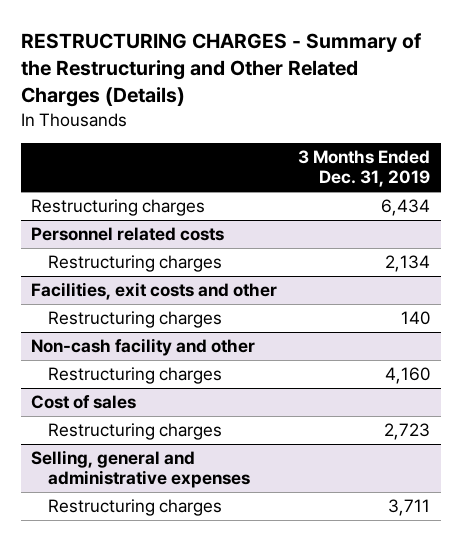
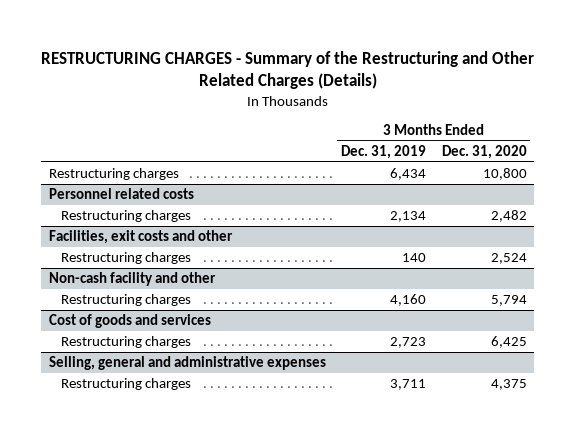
none -> [441,144,527,159] Dec. 31, 2020
[31,395,137,410] Cost of sales -> [48,314,211,329] Cost of goods and services

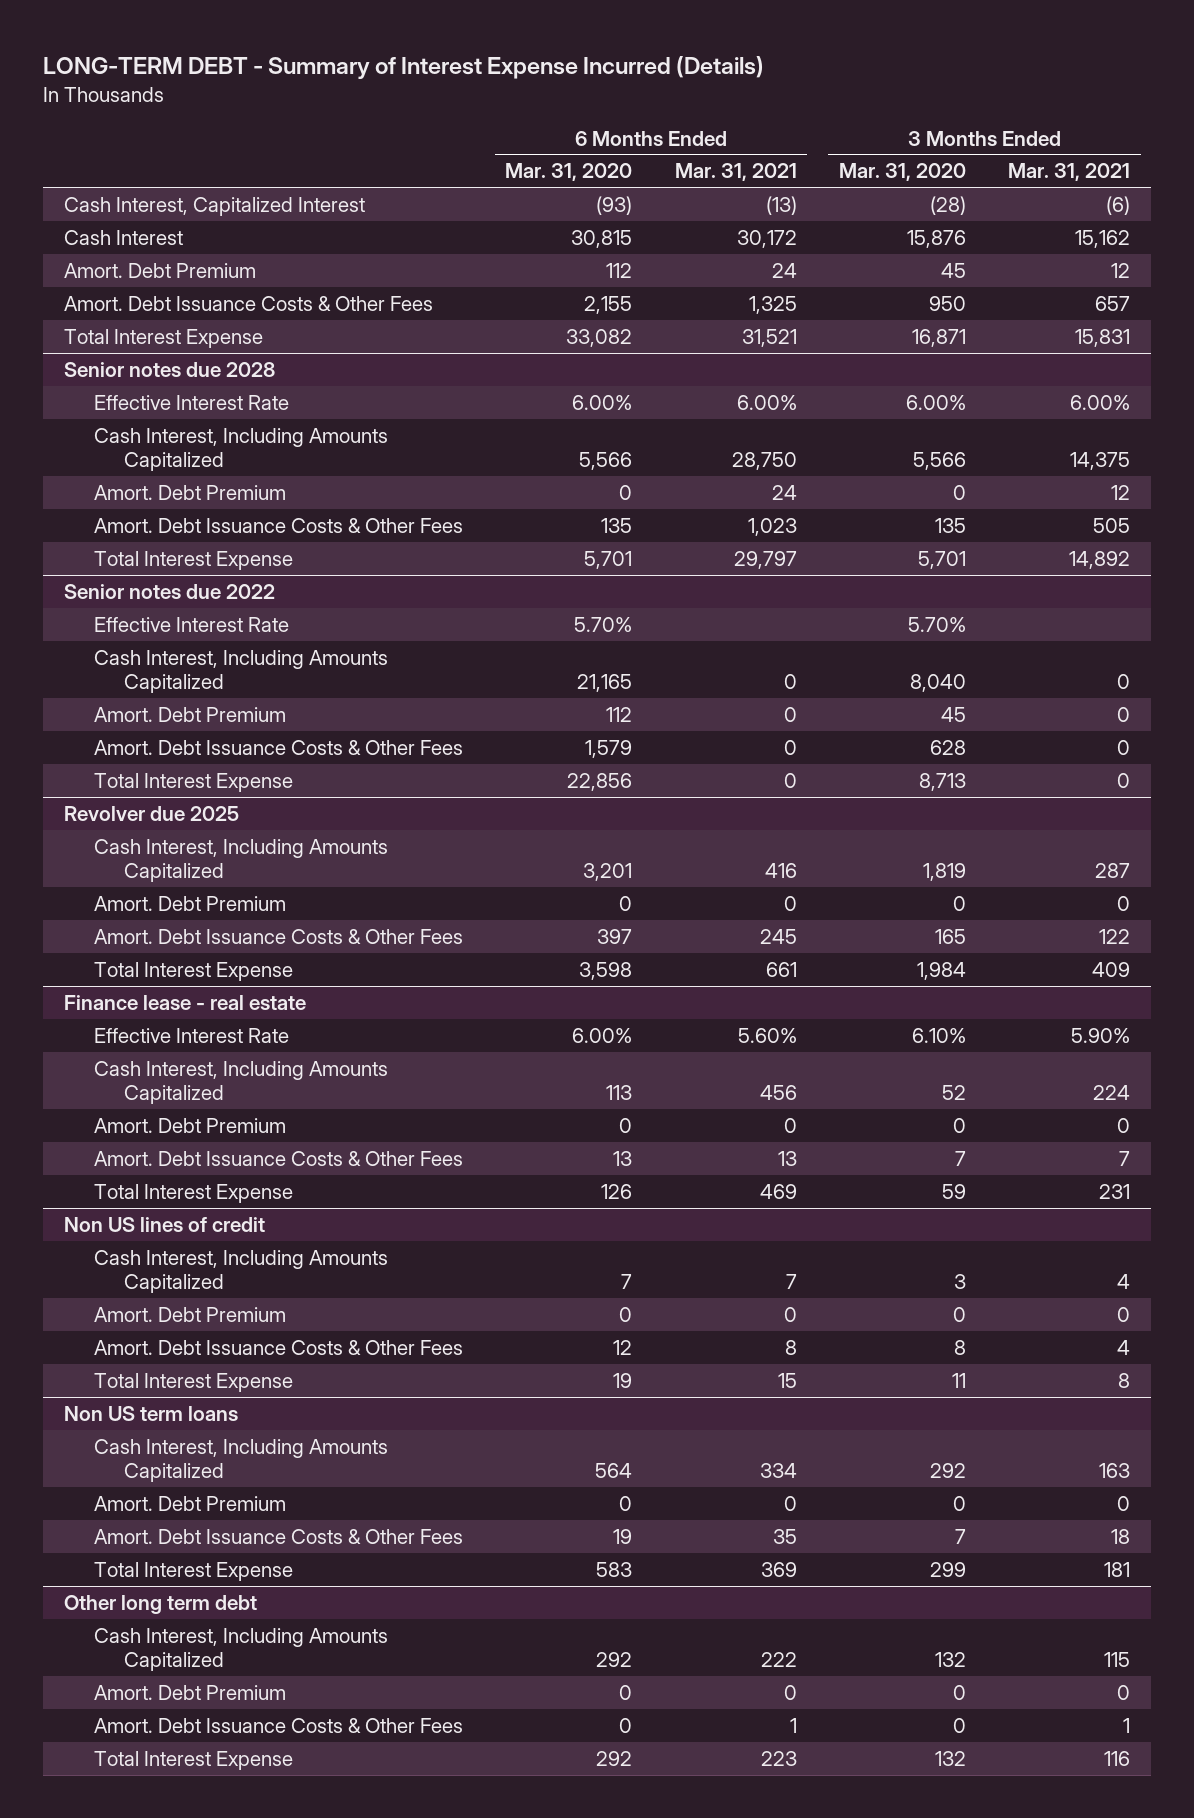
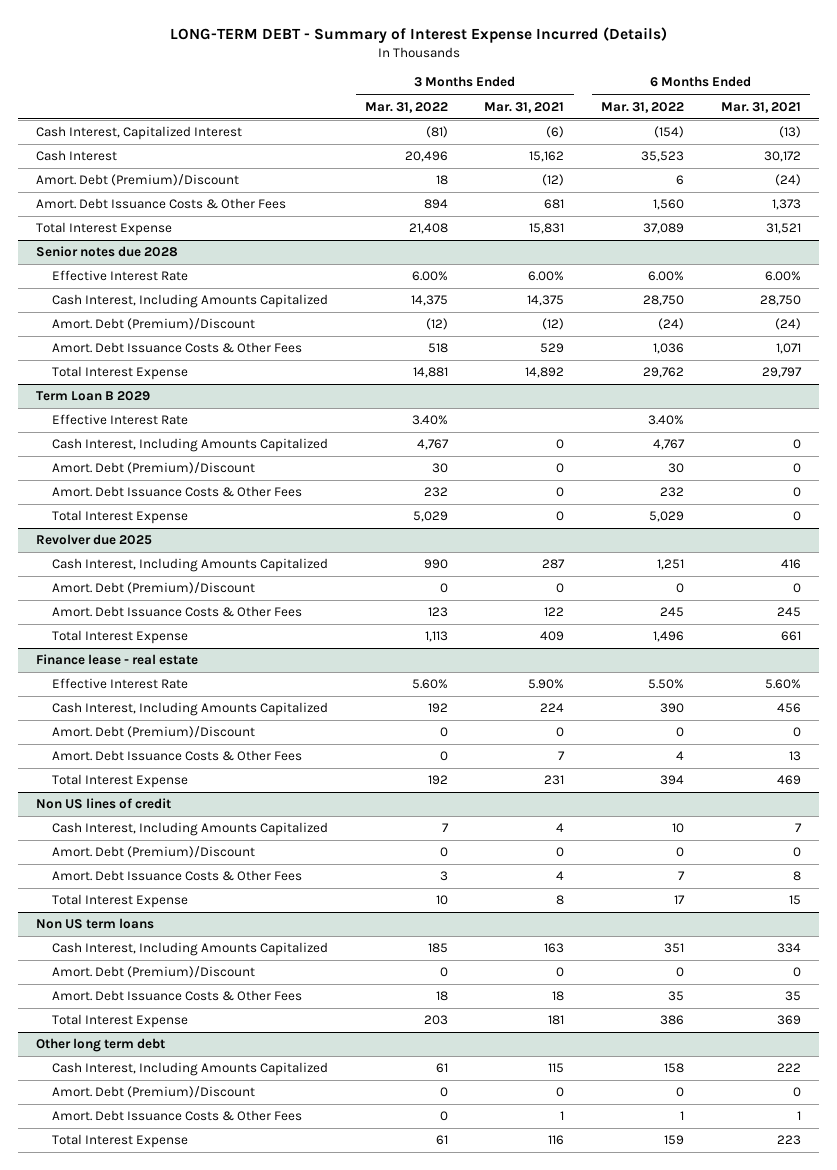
[505,163,633,182] Mar. 31, 2020 -> none
[838,163,966,182] Mar. 31, 2020 -> none
none -> [364,101,448,113] Mar. 31, 2022
none -> [601,101,685,113] Mar. 31, 2022
[63,262,256,278] Amort. Debt Premium -> [36,174,240,187] Amort. Debt (Premium)/Discount
[771,262,797,278] 24 -> [774,174,801,187] (24)
[1111,262,1131,278] 12 -> [542,174,565,187] (12)
[748,295,797,314] 1,325 -> [771,199,801,211] 1,373
[1095,295,1131,311] 657 -> [544,199,565,210] 681
[94,484,287,500] Amort. Debt Premium -> [52,318,256,331] Amort. Debt (Premium)/Discount
[771,484,797,500] 24 -> [774,318,801,331] (24)
[1111,484,1131,500] 12 -> [542,318,565,331] (12)
[747,517,797,536] 1,023 -> [775,343,801,355] 1,071
[1093,517,1131,533] 505 -> [540,343,565,354] 529
[63,583,275,599] Senior notes due 2022 -> none
none -> [36,391,151,402] Term Loan B 2029
[94,706,287,722] Amort. Debt Premium -> [52,462,256,475] Amort. Debt (Premium)/Discount
[94,895,287,911] Amort. Debt Premium -> [52,582,256,595] Amort. Debt (Premium)/Discount
[94,1117,287,1133] Amort. Debt Premium -> [52,726,256,739] Amort. Debt (Premium)/Discount
[94,1306,287,1322] Amort. Debt Premium -> [52,846,256,859] Amort. Debt (Premium)/Discount
[94,1495,287,1511] Amort. Debt Premium -> [52,966,256,979] Amort. Debt (Premium)/Discount
[94,1684,287,1700] Amort. Debt Premium -> [52,1086,256,1099] Amort. Debt (Premium)/Discount

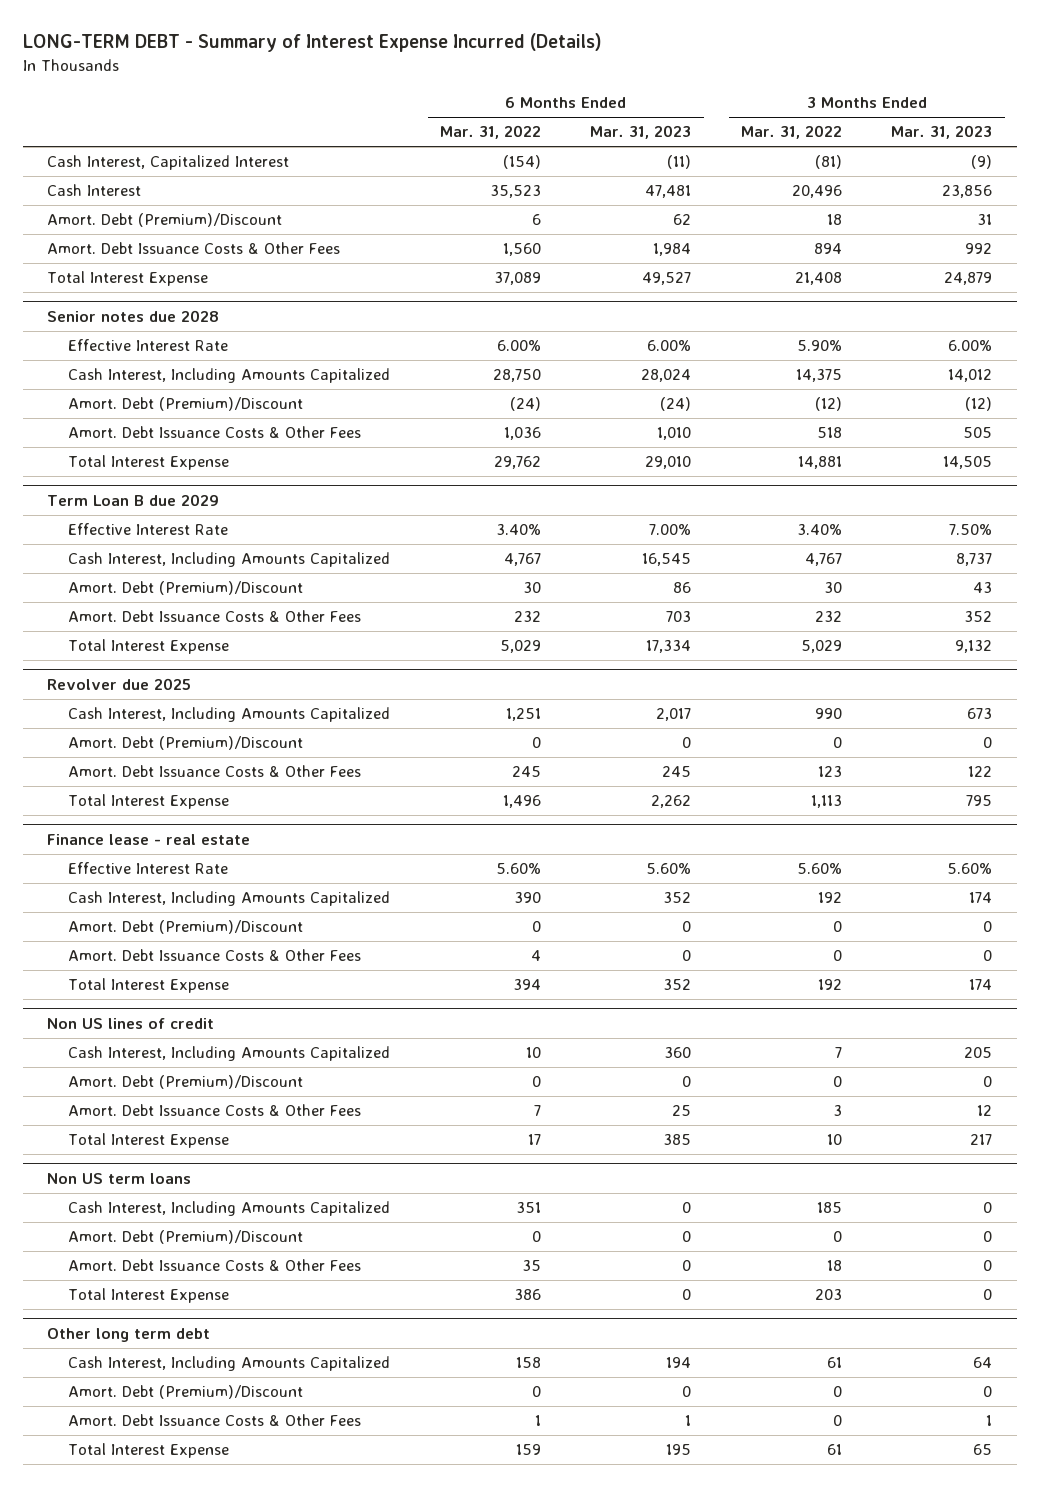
[484,101,565,113] Mar. 31, 2021 -> none
[720,101,801,113] Mar. 31, 2021 -> none
none -> [590,125,692,140] Mar. 31, 2023
none -> [891,125,993,140] Mar. 31, 2023
[411,271,448,282] 6.00% -> [796,340,842,352] 5.90%
[36,391,151,402] Term Loan B 2029 -> [47,494,220,507] Term Loan B due 2029
[648,679,685,690] 5.50% -> [495,863,541,875] 5.60%

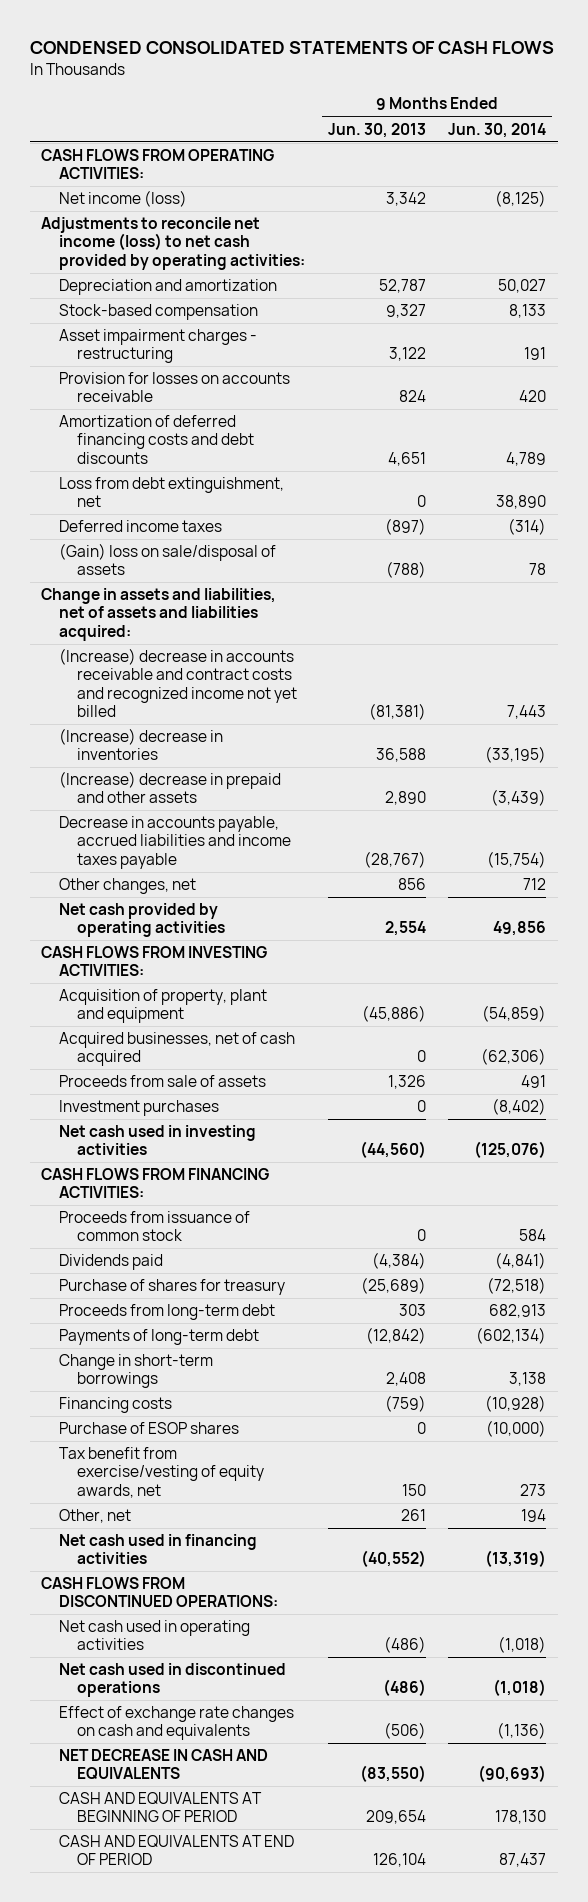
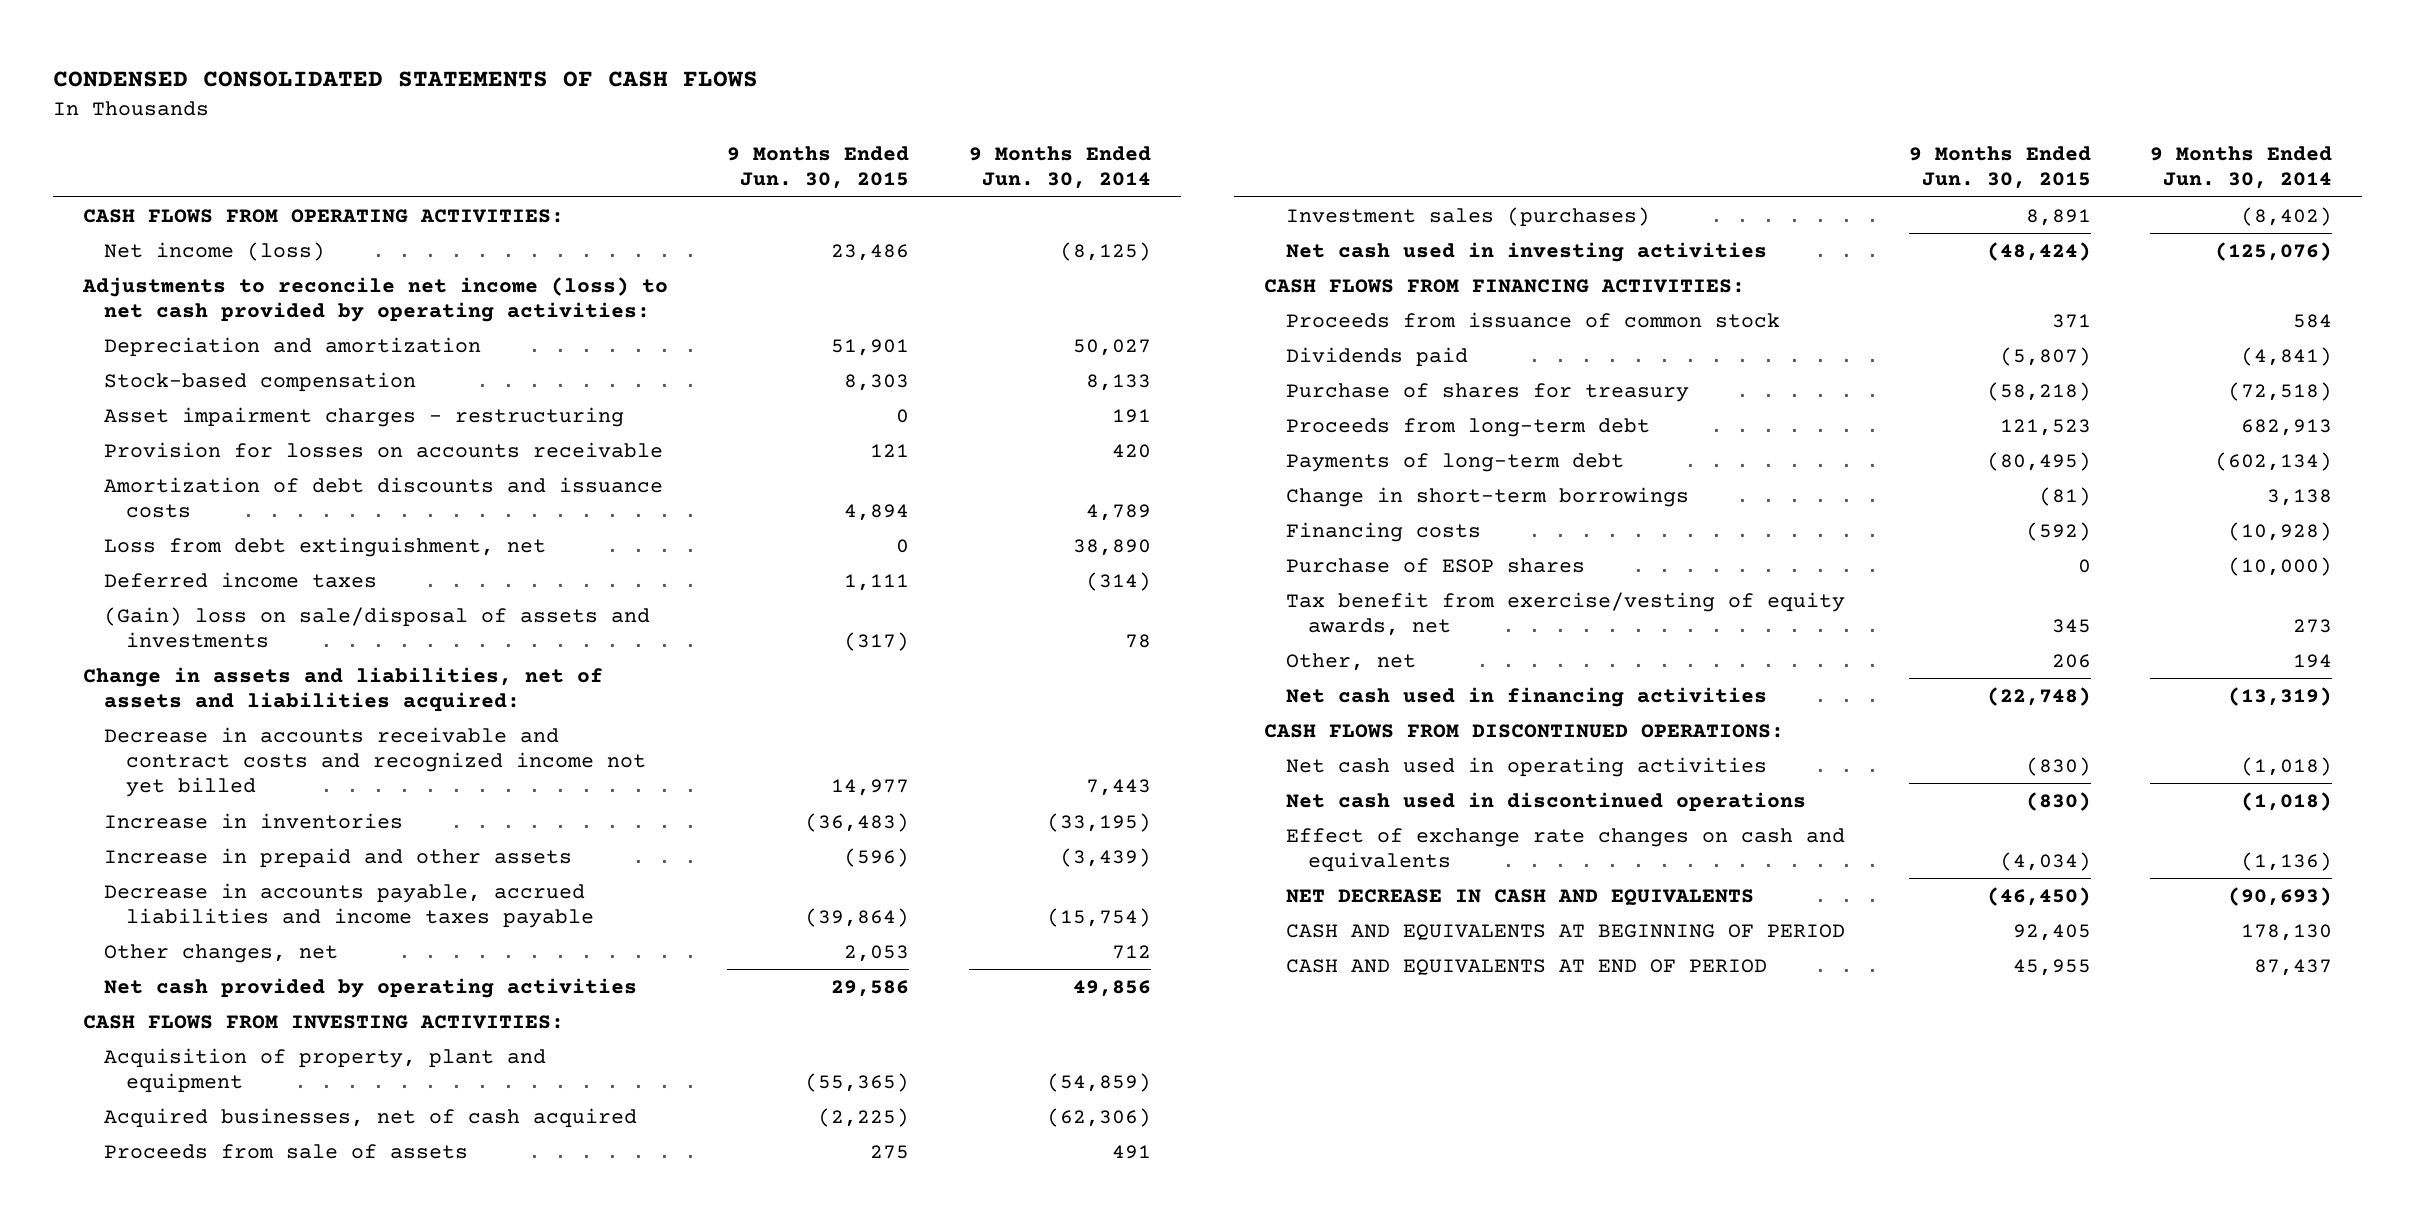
[327,122,426,138] Jun. 30, 2013 -> none
none -> [727,146,910,190] 9 Months Ended Jun. 30, 2015
[59,415,255,464] Amortization of deferred financing costs and debt discounts -> [104,476,664,518] Amortization of debt discounts and issuance costs
[59,543,277,576] (Gain) loss on sale/disposal of assets -> [104,606,651,648] (Gain) loss on sale/disposal of assets and investments
[59,648,298,717] (Increase) decrease in accounts receivable and contract costs and recognized income not yet billed -> [104,726,647,798] Decrease in accounts receivable and contract costs and recognized income not yet billed
[59,728,224,761] (Increase) decrease in inventories -> [104,812,404,829] Increase in inventories
[59,771,282,804] (Increase) decrease in prepaid and other assets -> [104,847,573,868] Increase in prepaid and other assets
[59,1100,220,1117] Investment purchases -> [1285,206,1650,227] Investment sales (purchases)

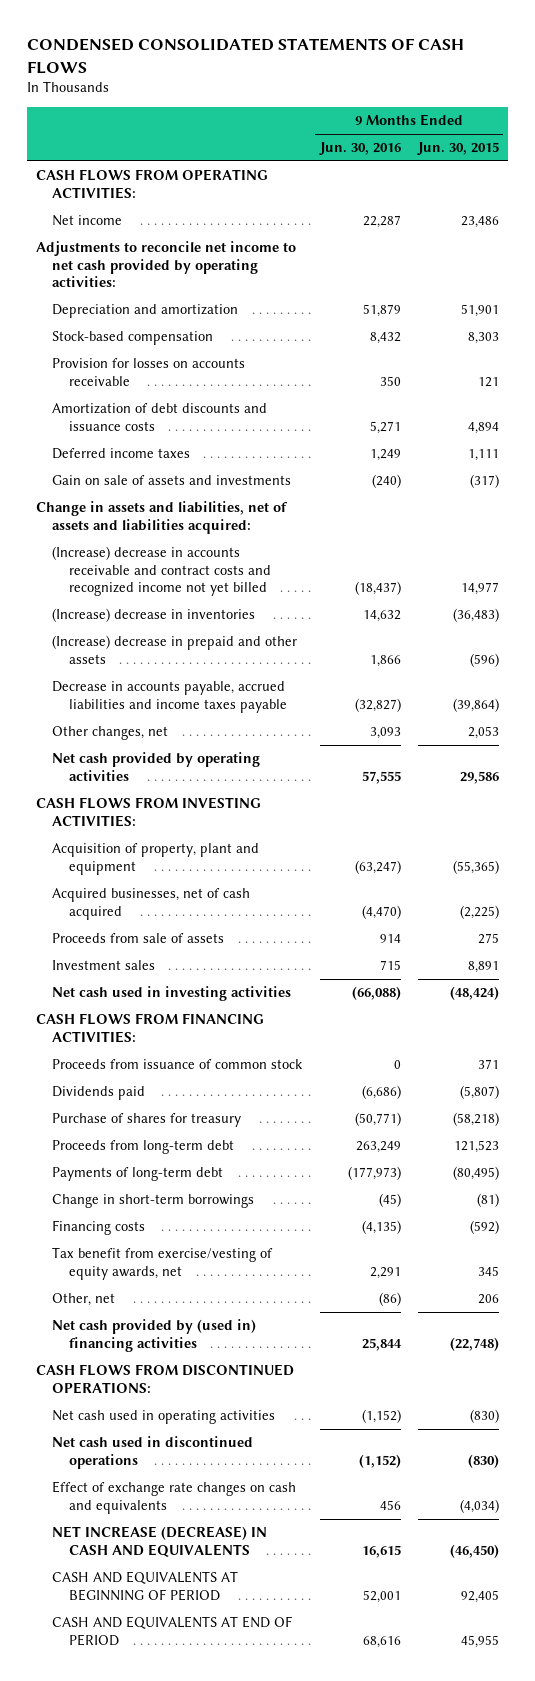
[968,146,1151,190] 9 Months Ended Jun. 30, 2014 -> none
none -> [318,142,401,156] Jun. 30, 2016
[104,241,326,261] Net income (loss) -> [52,215,123,227] Net income
[81,276,668,322] Adjustments to reconcile net income (loss) to net cash provided by operating activities: -> [35,241,296,288] Adjustments to reconcile net income to net cash provided by operating activities:
[104,406,625,427] Asset impairment charges - restructuring -> none
[104,536,547,557] Loss from debt extinguishment, net -> none
[104,606,651,648] (Gain) loss on sale/disposal of assets and investments -> [52,475,292,486] Gain on sale of assets and investments
[104,726,647,798] Decrease in accounts receivable and contract costs and recognized income not yet billed -> [52,546,271,597] (Increase) decrease in accounts receivable and contract costs and recognized income not yet billed
[104,812,404,829] Increase in inventories -> [52,608,256,623] (Increase) decrease in inventories
[104,847,573,868] Increase in prepaid and other assets -> [52,635,298,664] (Increase) decrease in prepaid and other assets
[1285,206,1650,227] Investment sales (purchases) -> [52,960,156,971] Investment sales
[1285,557,1585,573] Purchase of ESOP shares -> none
[1285,686,1767,707] Net cash used in financing activities -> [52,1319,257,1352] Net cash provided by (used in) financing activities
[1285,888,1754,906] NET DECREASE IN CASH AND EQUIVALENTS -> [52,1526,268,1557] NET INCREASE (DECREASE) IN CASH AND EQUIVALENTS

